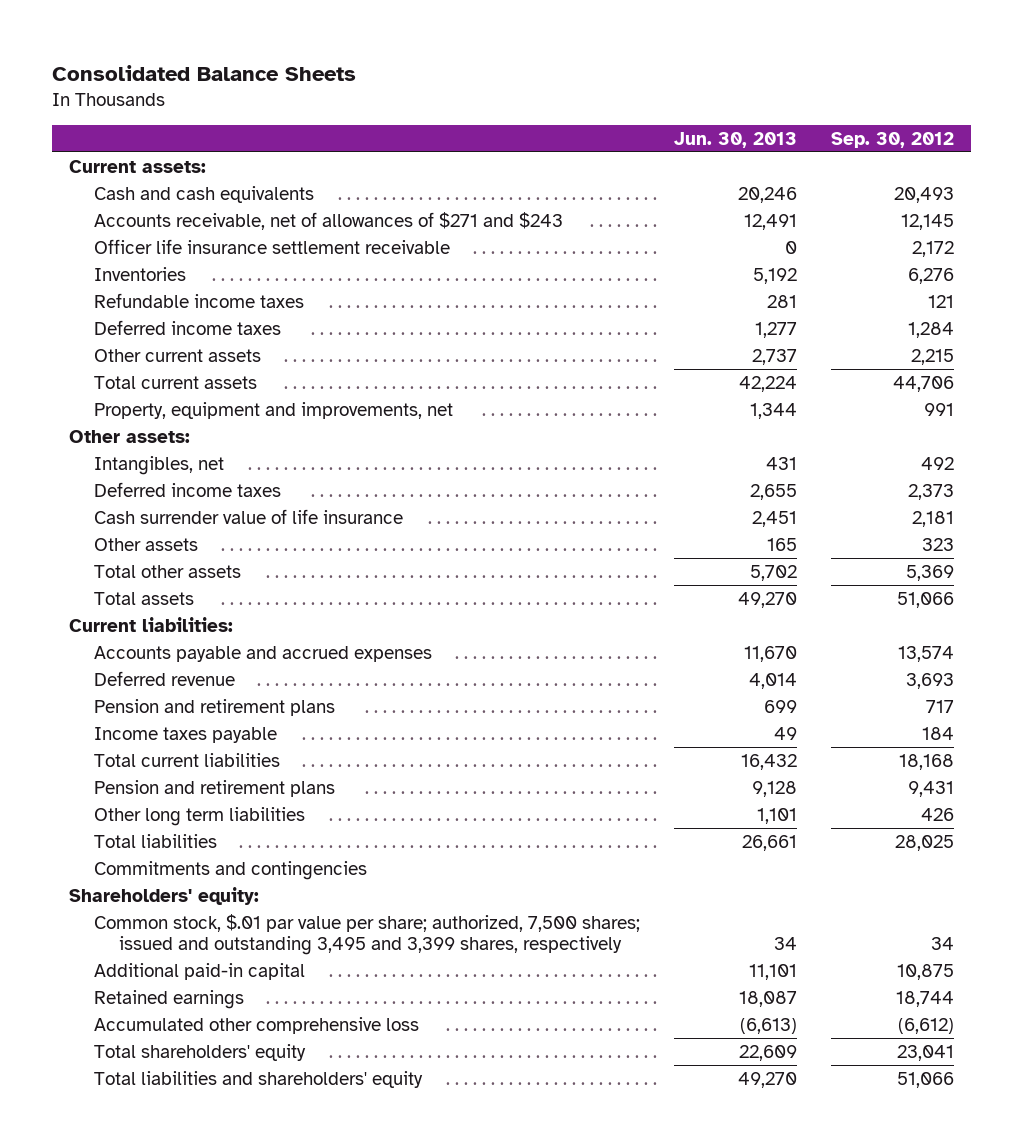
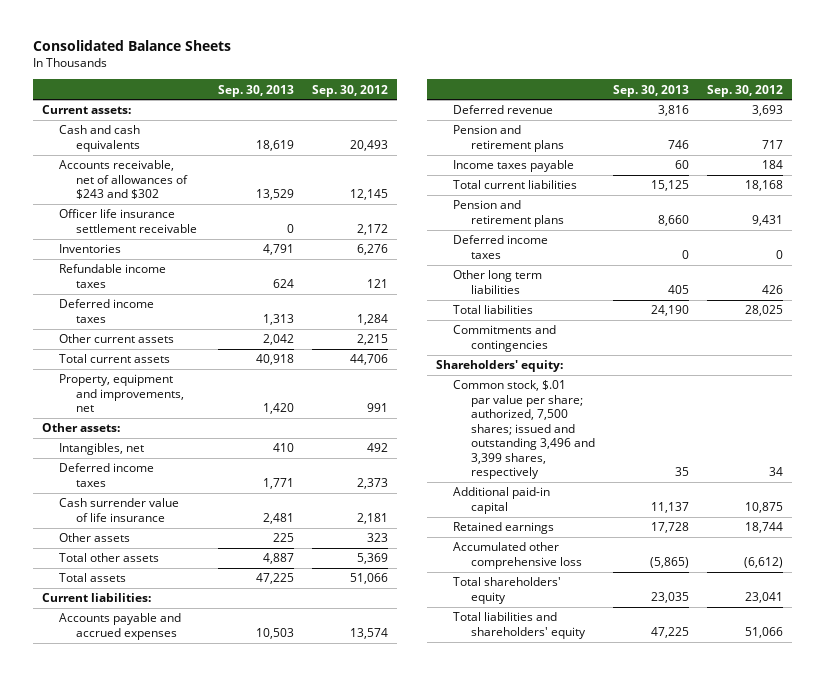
[674,131,798,148] Jun. 30, 2013 -> none
none -> [218,84,295,97] Sep. 30, 2013
[93,211,563,230] Accounts receivable, net of allowances of $271 and $243 -> [58,160,189,200] Accounts receivable, net of allowances of $243 and $302
none -> [453,235,549,259] Deferred income taxes
[93,913,640,956] Common stock, $.01 par value per share; authorized, 7,500 shares; issued and outstanding 3,495 and 3,399 shares, respectively -> [453,380,595,479] Common stock, $.01 par value per share; authorized, 7,500 shares; issued and outstanding 3,496 and 3,399 shares, respectively

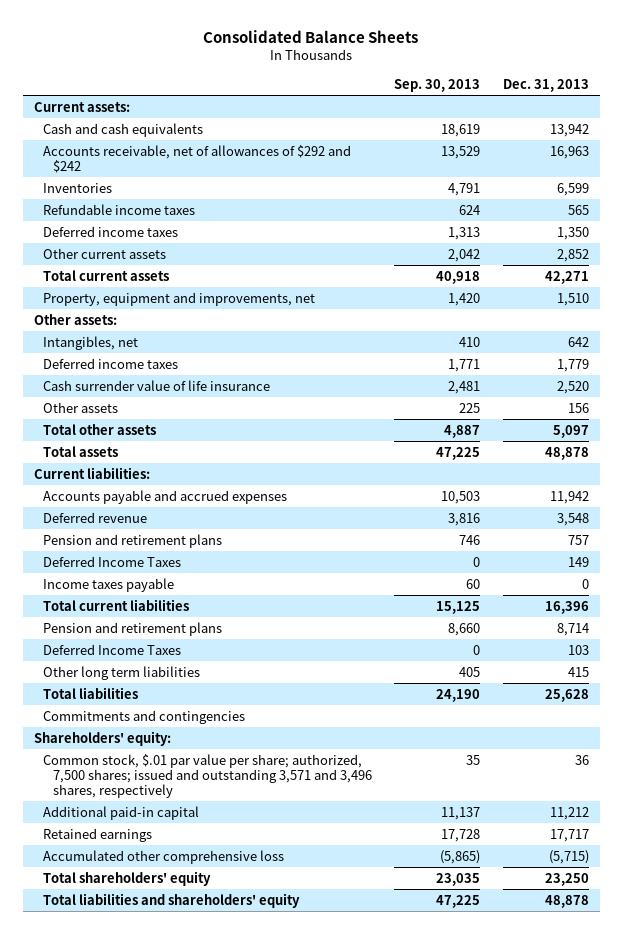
[312,84,389,97] Sep. 30, 2012 -> none
none -> [502,78,589,92] Dec. 31, 2013
[58,209,198,233] Officer life insurance settlement receivable -> none
[58,160,189,200] Accounts receivable, net of allowances of $243 and $302 -> [43,144,352,173] Accounts receivable, net of allowances of $292 and $242
none -> [43,555,182,567] Deferred Income Taxes
[453,235,549,259] Deferred income taxes -> [43,643,182,655] Deferred Income Taxes
[453,380,595,479] Common stock, $.01 par value per share; authorized, 7,500 shares; issued and outstanding 3,496 and 3,399 shares, respectively -> [43,753,372,798] Common stock, $.01 par value per share; authorized, 7,500 shares; issued and outstanding 3,571 and 3,496 shares, respectively

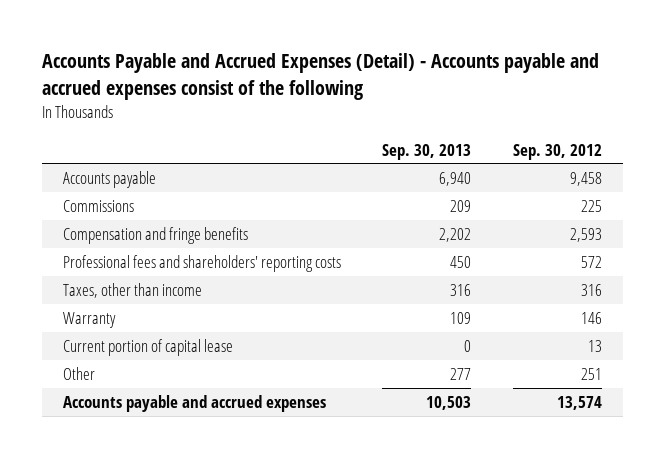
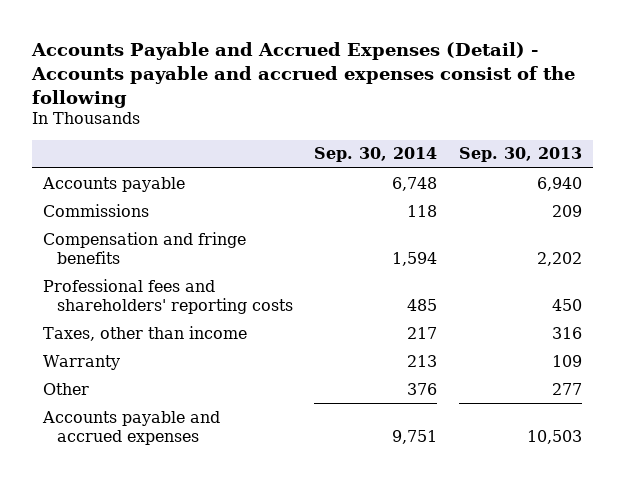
[513,143,603,160] Sep. 30, 2012 -> none
none -> [314,147,438,163] Sep. 30, 2014
[62,338,233,356] Current portion of capital lease -> none

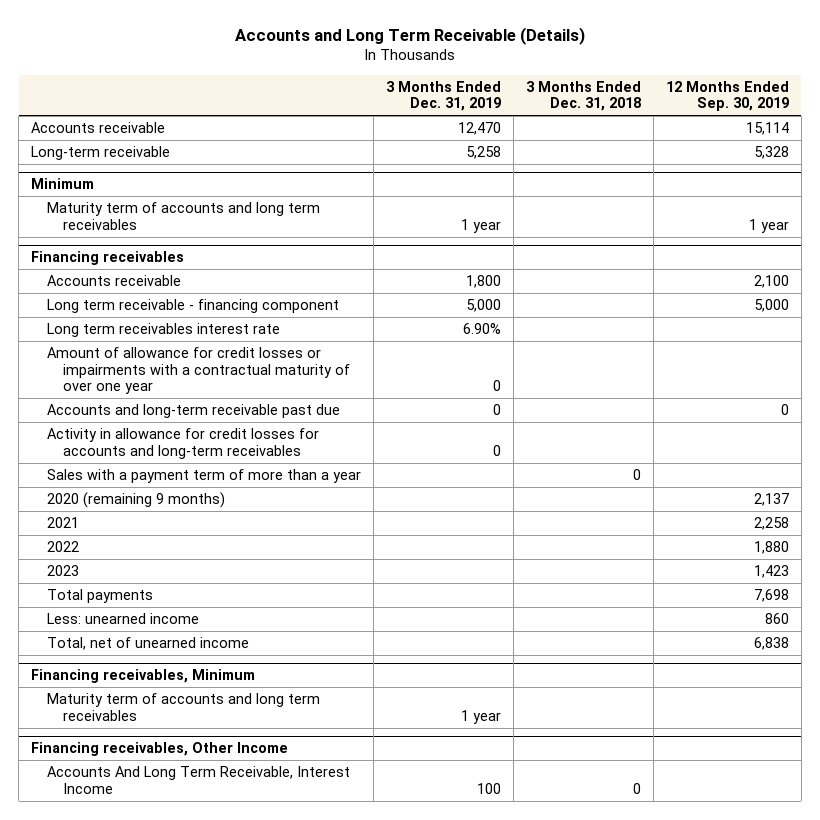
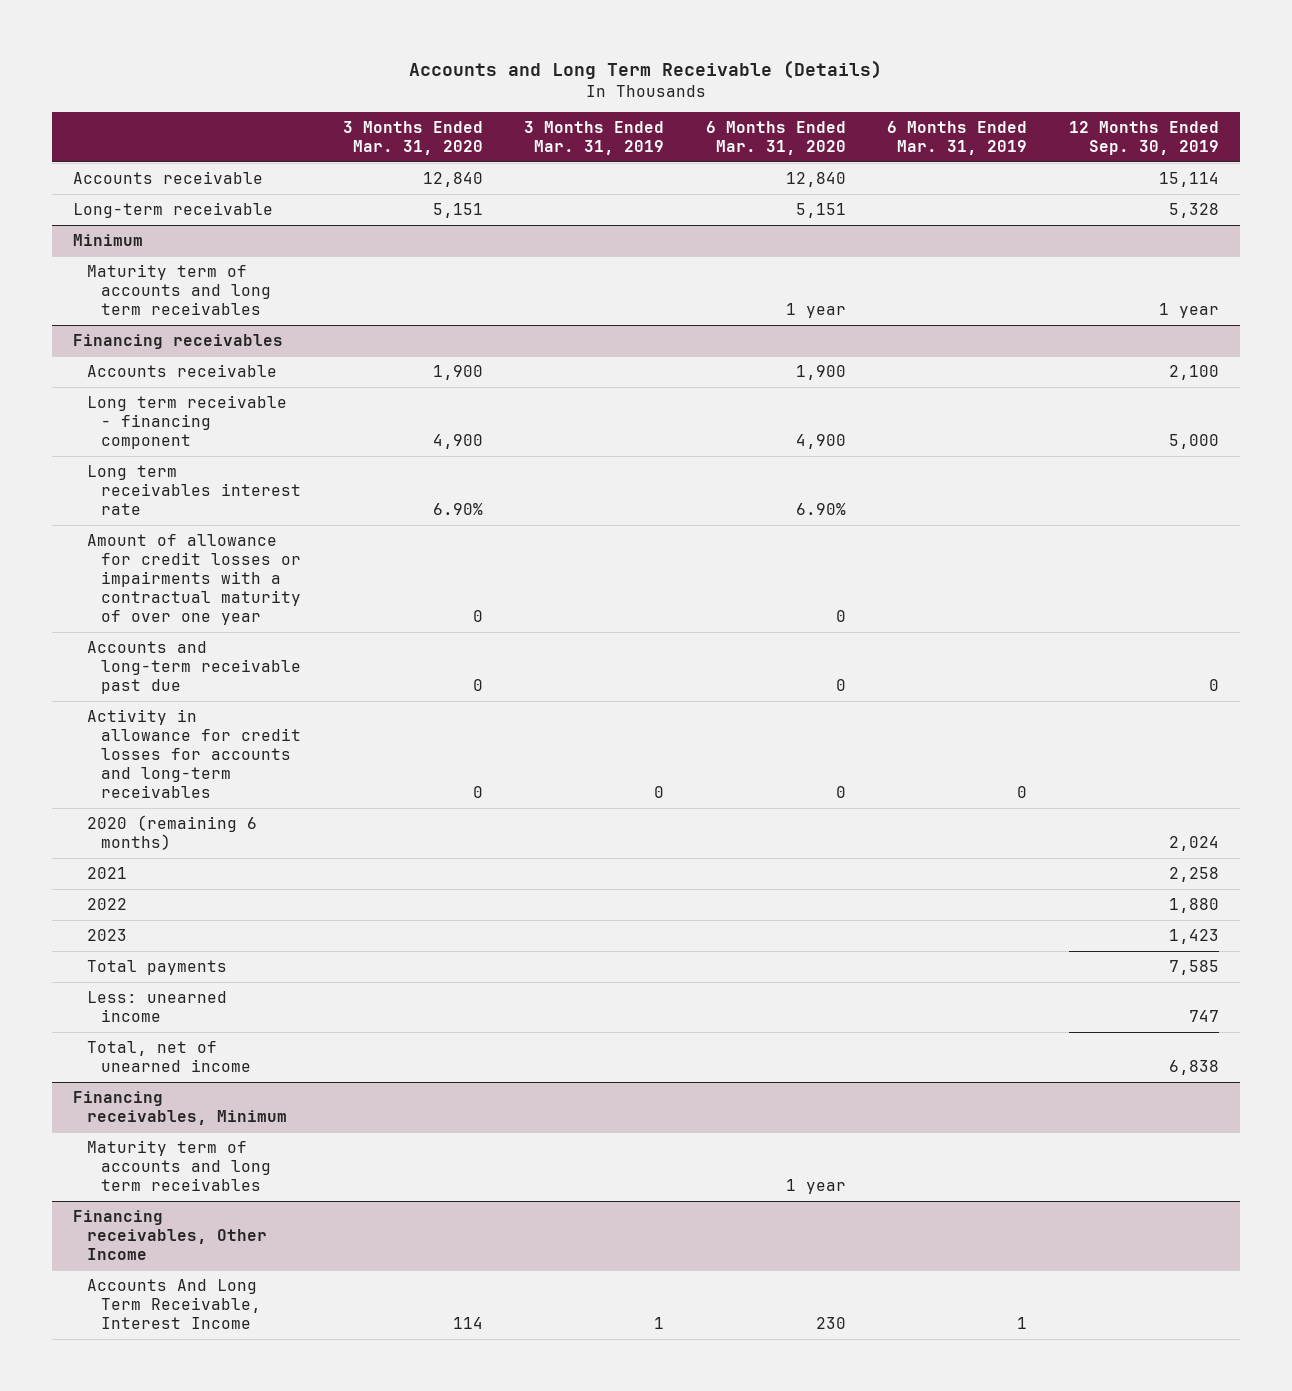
[385,80,501,112] 3 Months Ended Dec. 31, 2019 -> none
[525,80,641,112] 3 Months Ended Dec. 31, 2018 -> none
none -> [342,120,483,155] 3 Months Ended Mar. 31, 2020
none -> [524,120,665,155] 3 Months Ended Mar. 31, 2019
none -> [705,120,846,155] 6 Months Ended Mar. 31, 2020
none -> [887,120,1028,155] 6 Months Ended Mar. 31, 2019
[47,469,362,484] Sales with a payment term of more than a year -> none
[47,492,226,509] 2020 (remaining 9 months) -> [87,814,258,851] 2020 (remaining 6 months)
[753,493,789,507] 2,137 -> [1168,836,1219,852] 2,024
[753,589,789,603] 7,698 -> [1168,959,1219,975] 7,585
[764,613,789,625] 860 -> [1188,1010,1219,1023] 747

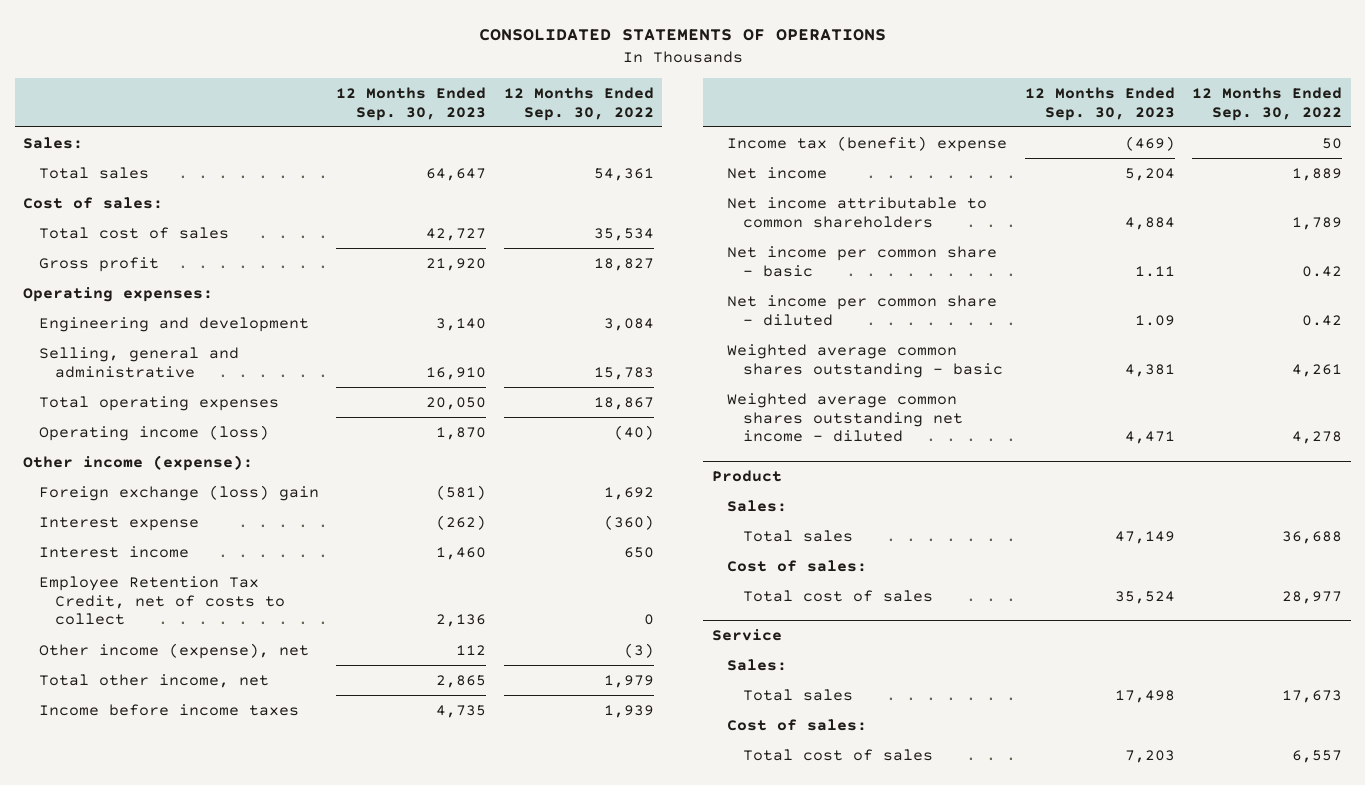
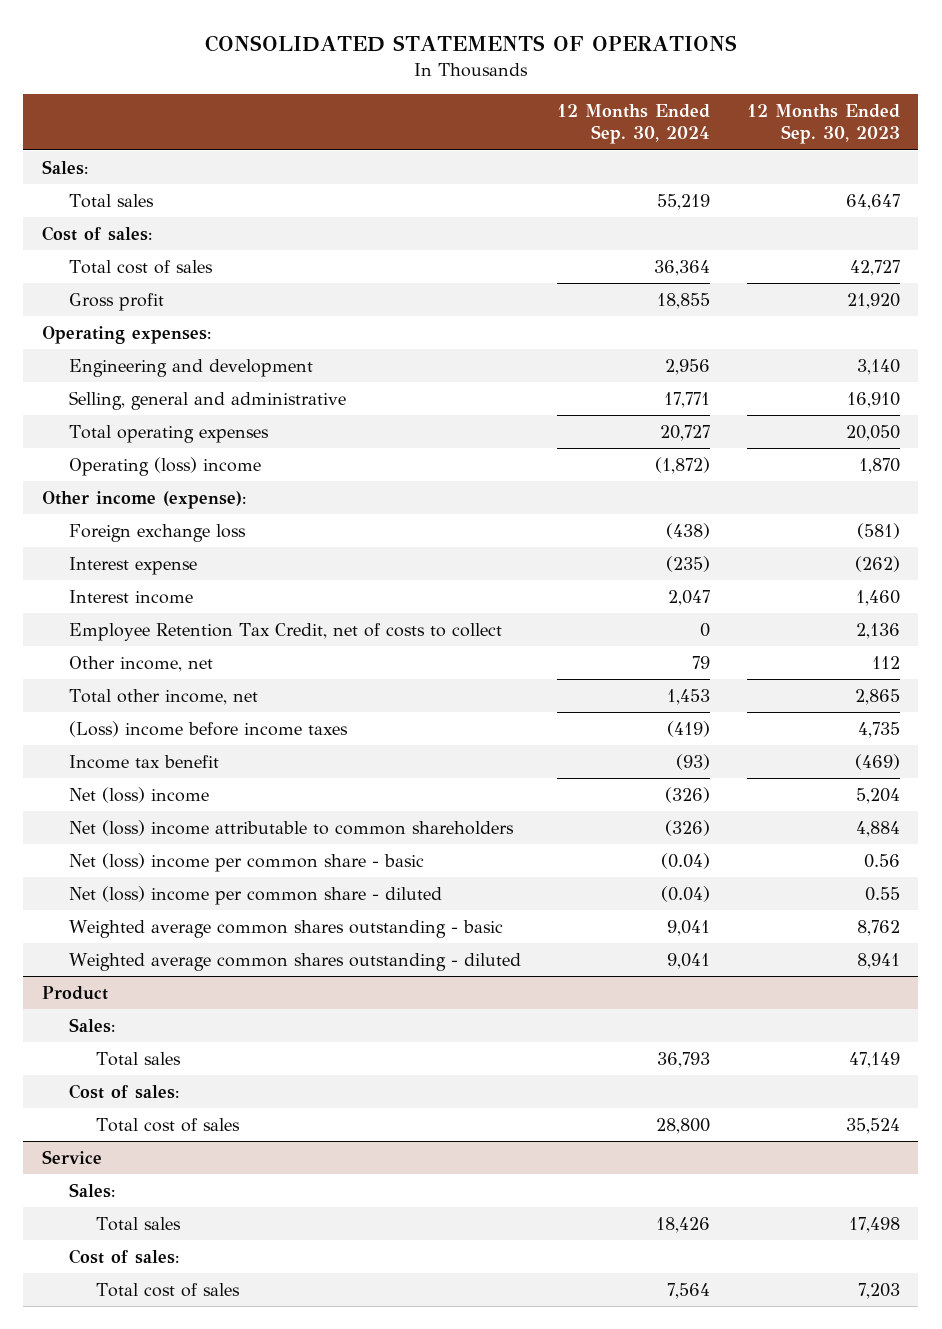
[503,86,654,121] 12 Months Ended Sep. 30, 2022 -> none
none -> [557,103,711,145] 12 Months Ended Sep. 30, 2024
[38,424,269,441] Operating income (loss) -> [68,456,261,476] Operating (loss) income
[38,484,319,501] Foreign exchange (loss) gain -> [68,523,246,542] Foreign exchange loss
[38,642,309,659] Other income (expense), net -> [68,655,213,672] Other income, net
[38,703,299,716] Income before income taxes -> [68,720,348,737] (Loss) income before income taxes
[727,135,1008,152] Income tax (benefit) expense -> [68,754,219,769] Income tax benefit
[727,166,828,179] Net income -> [68,786,209,803] Net (loss) income
[727,196,988,228] Net income attributable to common shareholders -> [68,819,514,836] Net (loss) income attributable to common shareholders
[727,245,998,277] Net income per common share - basic -> [68,852,424,872] Net (loss) income per common share - basic
[1134,265,1175,277] 1.11 -> [864,853,901,868] 0.56
[727,294,998,326] Net income per common share - diluted -> [68,885,442,905] Net (loss) income per common share - diluted
[1134,314,1175,326] 1.09 -> [865,886,901,901] 0.55
[1124,363,1175,377] 4,381 -> [857,919,901,936] 8,762
[727,392,963,443] Weighted average common shares outstanding net income - diluted -> [68,952,521,971] Weighted average common shares outstanding - diluted
[1124,431,1175,445] 4,471 -> [857,952,901,969] 8,941

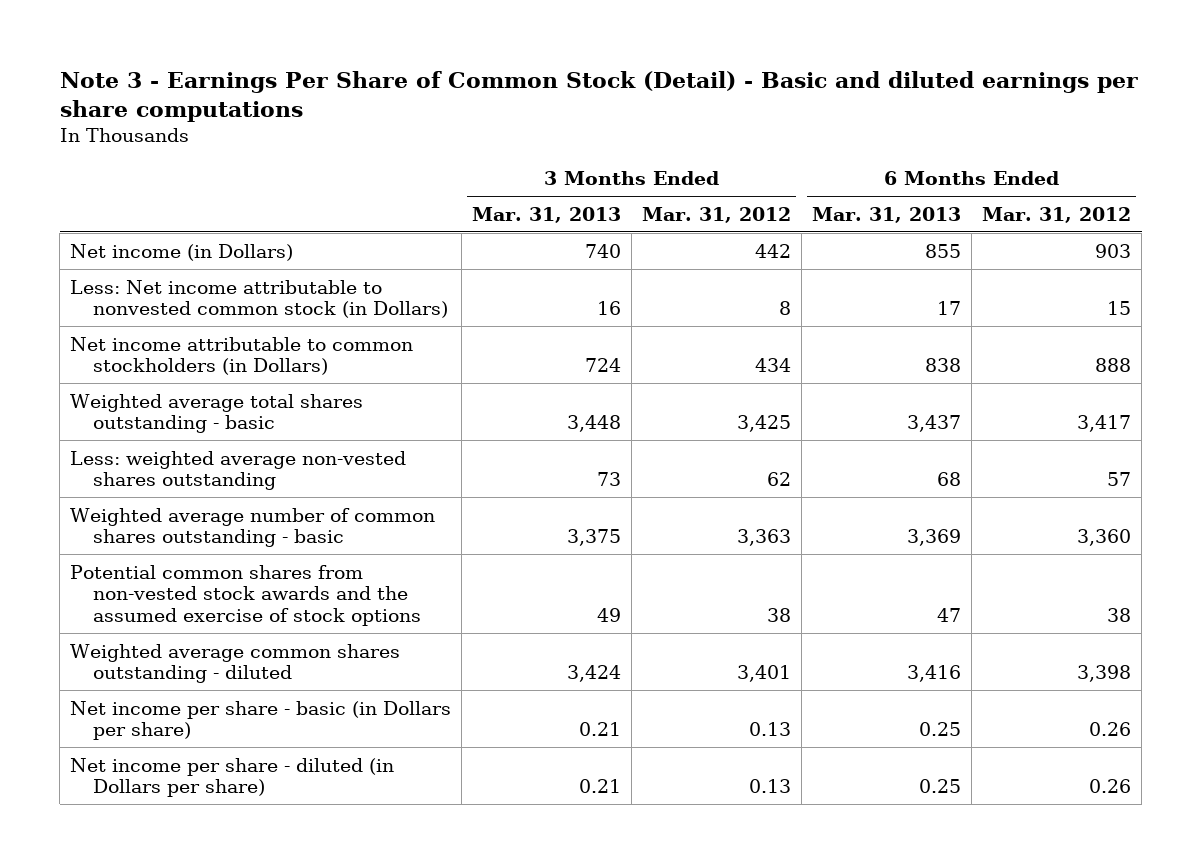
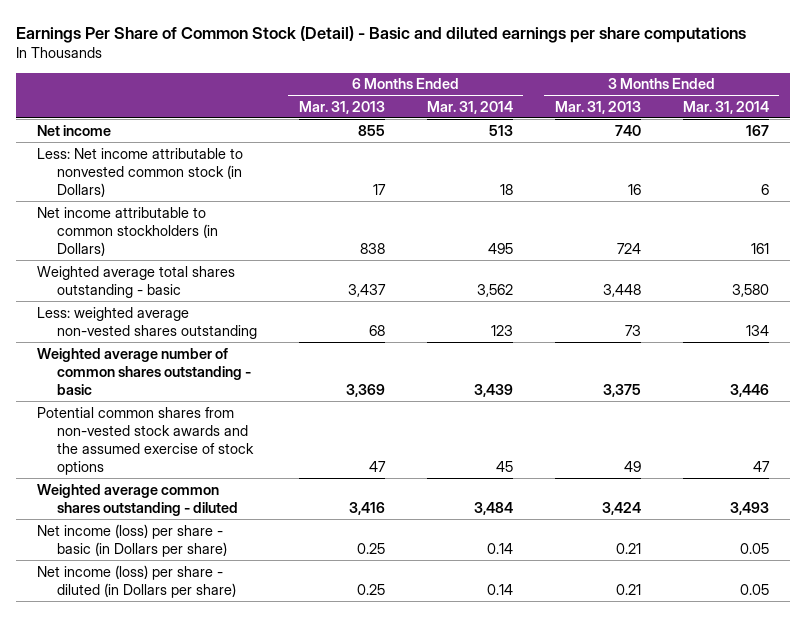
[59,71,1138,123] Note 3 - Earnings Per Share of Common Stock (Detail) - Basic and diluted earnings per share computations -> [16,25,747,43] Earnings Per Share of Common Stock (Detail) - Basic and diluted earnings per share computations
[642,206,792,223] Mar. 31, 2012 -> none
[982,206,1132,223] Mar. 31, 2012 -> none
none -> [426,100,513,114] Mar. 31, 2014
none -> [682,100,769,114] Mar. 31, 2014
[70,243,294,261] Net income (in Dollars) -> [37,124,112,136] Net income
[70,700,452,741] Net income per share - basic (in Dollars per share) -> [37,523,227,557] Net income (loss) per share - basic (in Dollars per share)
[70,757,395,798] Net income per share - diluted (in Dollars per share) -> [37,564,236,598] Net income (loss) per share - diluted (in Dollars per share)

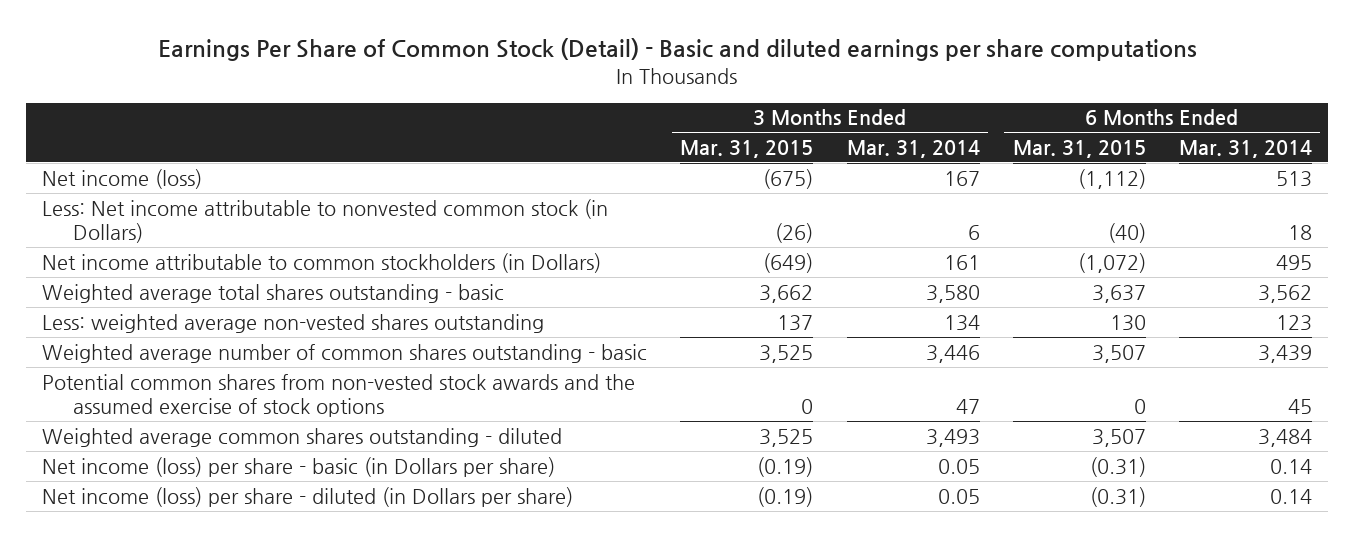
[298,100,385,114] Mar. 31, 2013 -> none
[554,100,641,114] Mar. 31, 2013 -> none
none -> [680,139,814,158] Mar. 31, 2015
none -> [1012,139,1146,158] Mar. 31, 2015
[37,124,112,136] Net income -> [42,168,203,189] Net income (loss)

